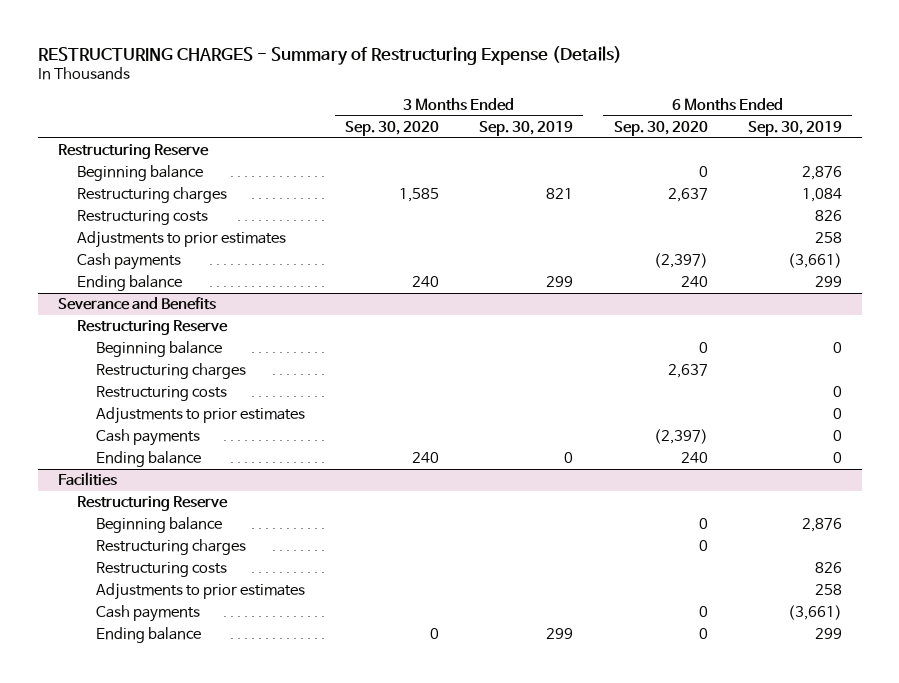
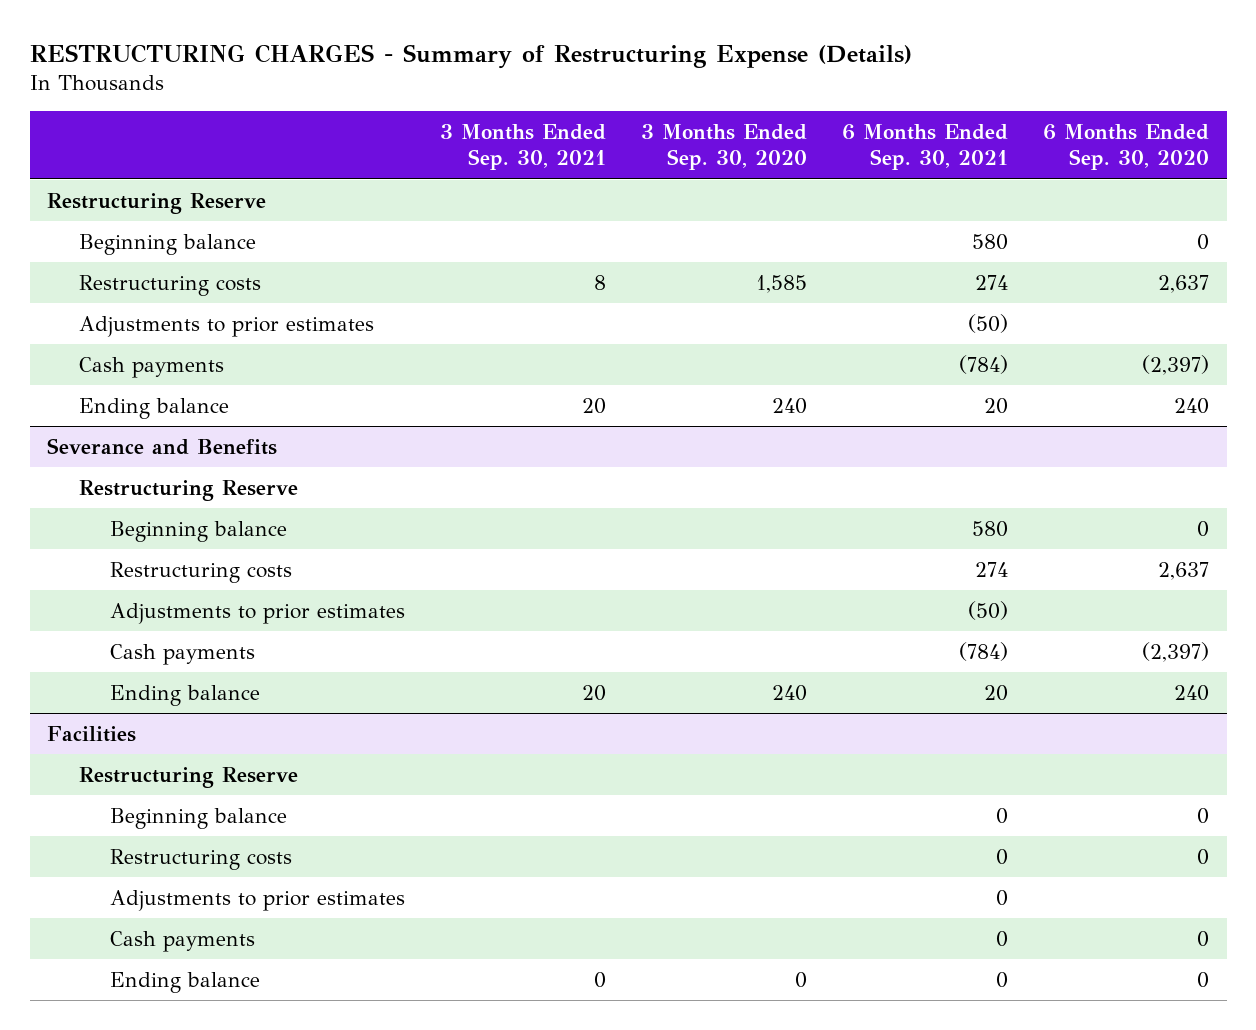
[479,120,574,136] Sep. 30, 2019 -> none
[747,120,842,136] Sep. 30, 2019 -> none
none -> [440,123,607,171] 3 Months Ended Sep. 30, 2021
none -> [842,123,1009,171] 6 Months Ended Sep. 30, 2021
[76,210,208,226] Restructuring costs -> none
[76,187,227,204] Restructuring charges -> [78,274,261,296] Restructuring costs
[95,386,227,402] Restructuring costs -> none
[95,363,246,380] Restructuring charges -> [110,561,293,583] Restructuring costs
[95,562,227,578] Restructuring costs -> none
[95,539,246,556] Restructuring charges -> [110,848,293,870] Restructuring costs

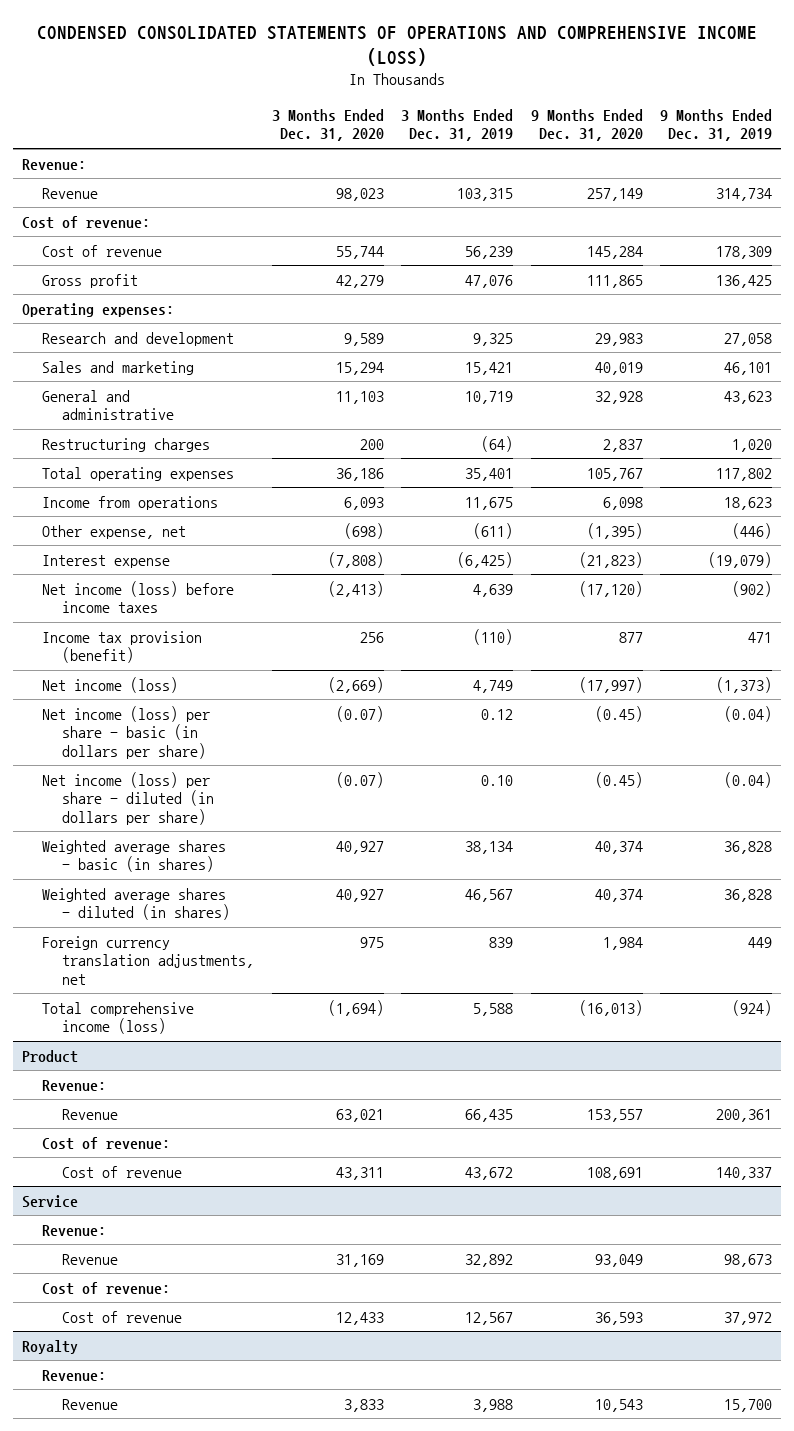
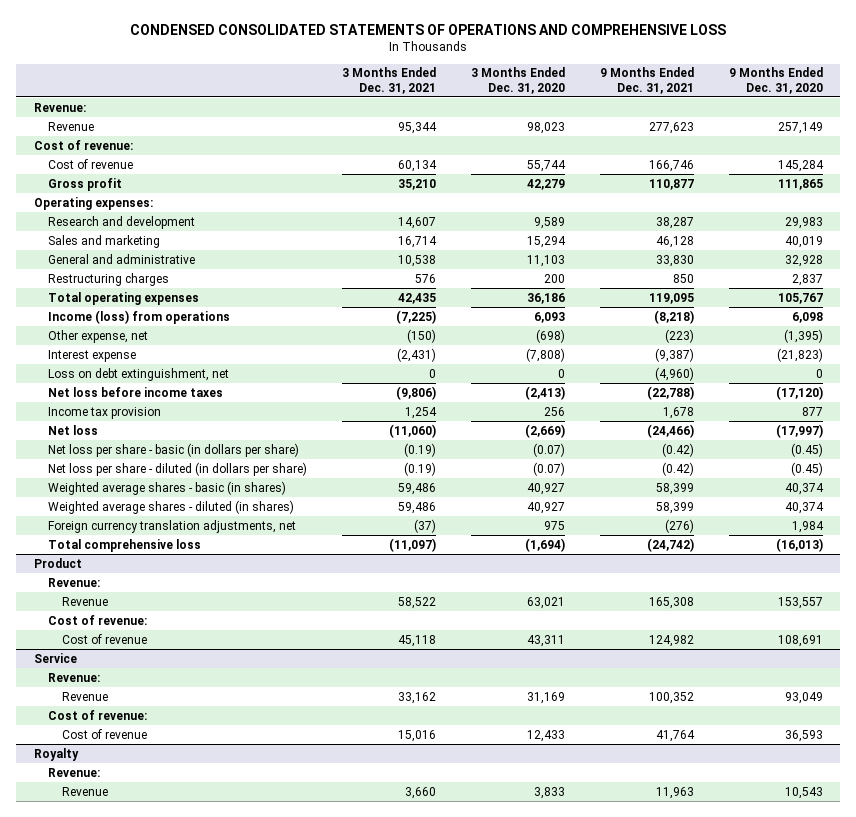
[37,26,758,66] CONDENSED CONSOLIDATED STATEMENTS OF OPERATIONS AND COMPREHENSIVE INCOME (LOSS) -> [130,23,727,35] CONDENSED CONSOLIDATED STATEMENTS OF OPERATIONS AND COMPREHENSIVE LOSS
[401,109,514,142] 3 Months Ended Dec. 31, 2019 -> none
[660,109,773,142] 9 Months Ended Dec. 31, 2019 -> none
none -> [341,67,436,94] 3 Months Ended Dec. 31, 2021
none -> [599,67,694,94] 9 Months Ended Dec. 31, 2021
[42,495,219,510] Income from operations -> [47,309,230,324] Income (loss) from operations
none -> [47,367,229,381] Loss on debt extinguishment, net
[42,580,235,614] Net income (loss) before income taxes -> [47,386,223,397] Net loss before income taxes
[42,630,203,664] Income tax provision (benefit) -> [47,406,161,419] Income tax provision
[42,676,179,693] Net income (loss) -> [47,424,98,435] Net loss
[42,705,211,759] Net income (loss) per share - basic (in dollars per share) -> [47,442,299,457] Net loss per share - basic (in dollars per share)
[42,771,215,825] Net income (loss) per share - diluted (in dollars per share) -> [47,461,307,476] Net loss per share - diluted (in dollars per share)
[42,1001,195,1035] Total comprehensive income (loss) -> [47,538,201,552] Total comprehensive loss

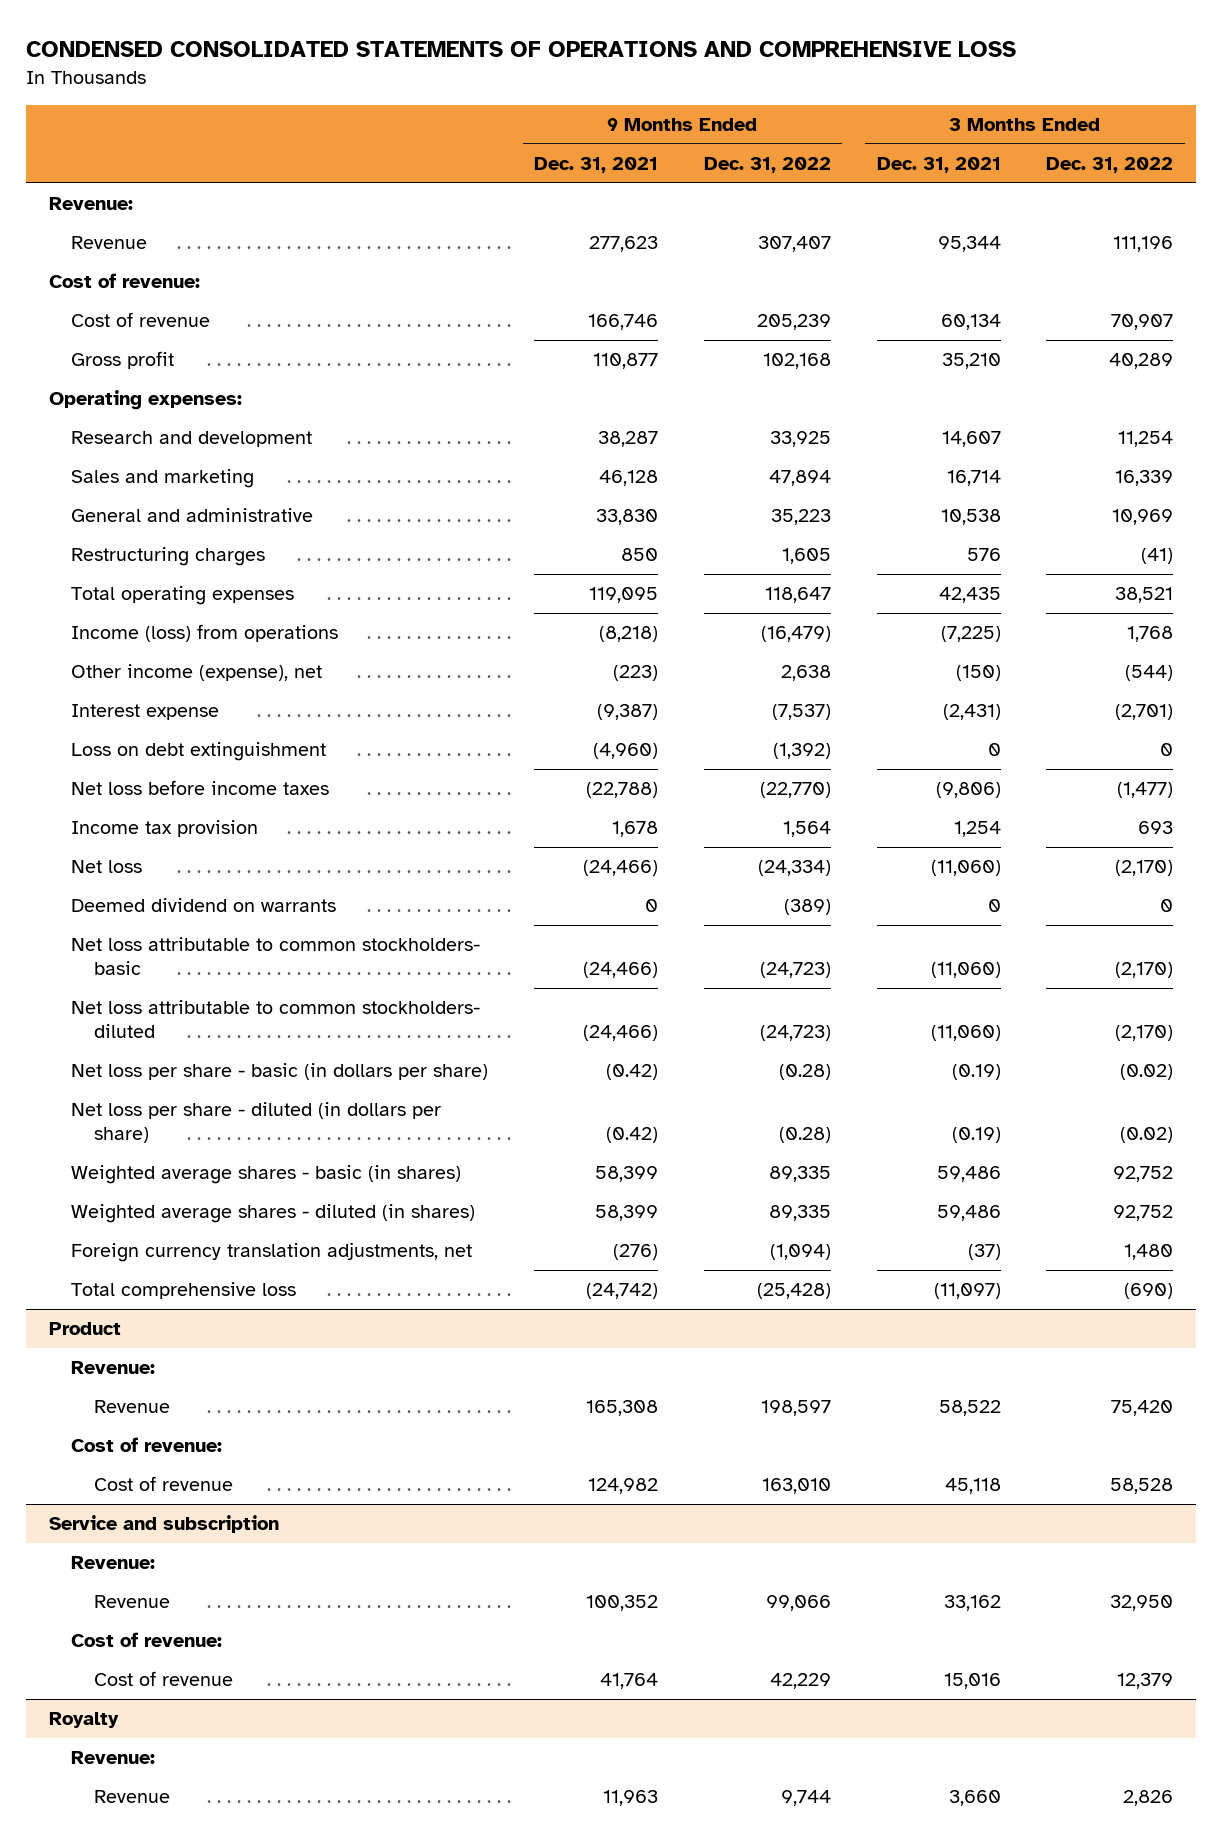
[470,67,565,94] 3 Months Ended Dec. 31, 2020 -> none
[728,67,823,94] 9 Months Ended Dec. 31, 2020 -> none
none -> [703,157,831,174] Dec. 31, 2022
none -> [1046,157,1174,174] Dec. 31, 2022
[47,329,148,343] Other expense, net -> [71,664,323,682] Other income (expense), net
[47,367,229,381] Loss on debt extinguishment, net -> [71,742,327,762] Loss on debt extinguishment
none -> [71,898,337,913] Deemed dividend on warrants
none -> [71,937,481,976] Net loss attributable to common stockholders- basic
none -> [71,1000,481,1039] Net loss attributable to common stockholders- diluted
[33,652,77,663] Service -> [48,1515,279,1534] Service and subscription

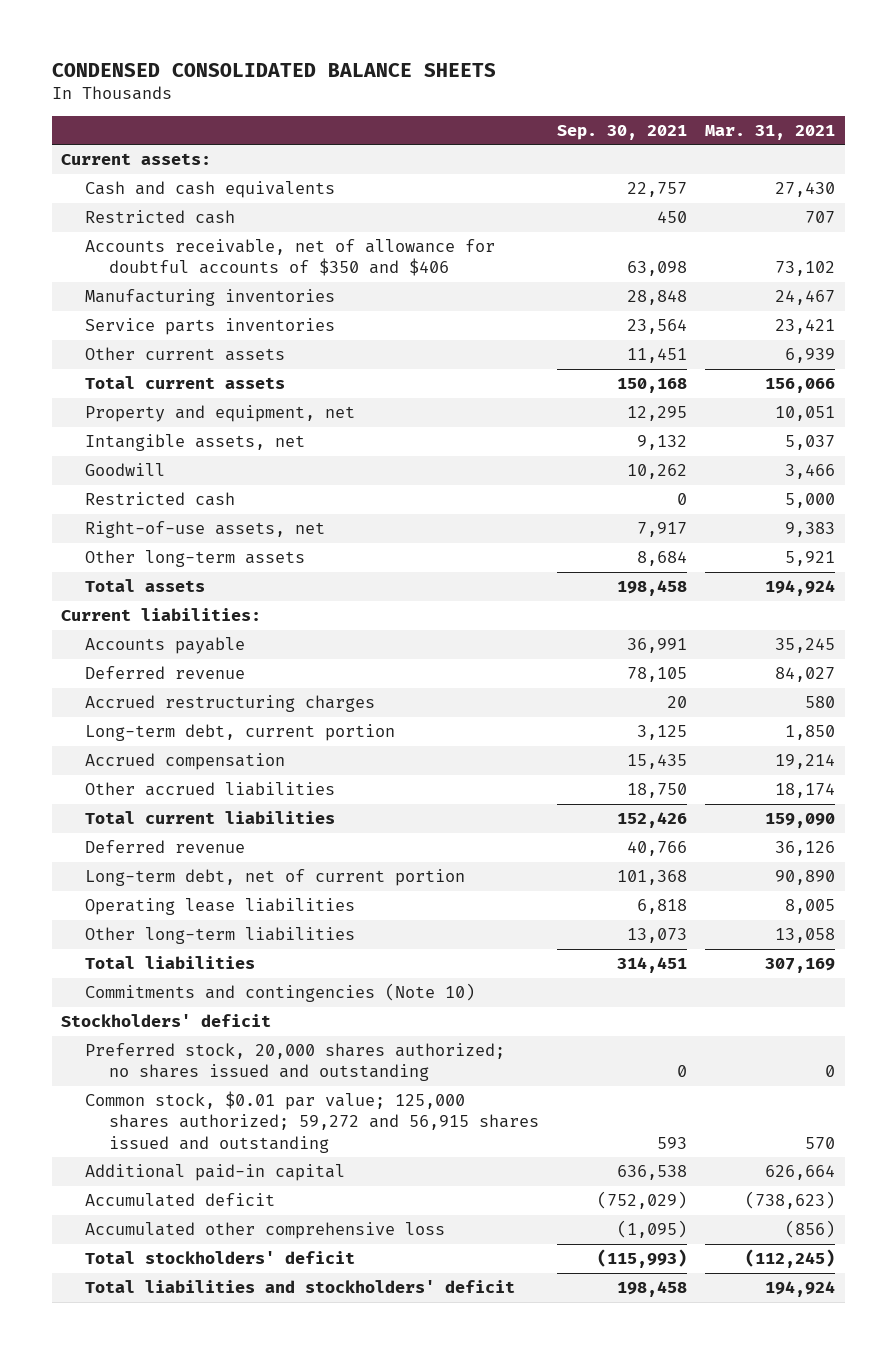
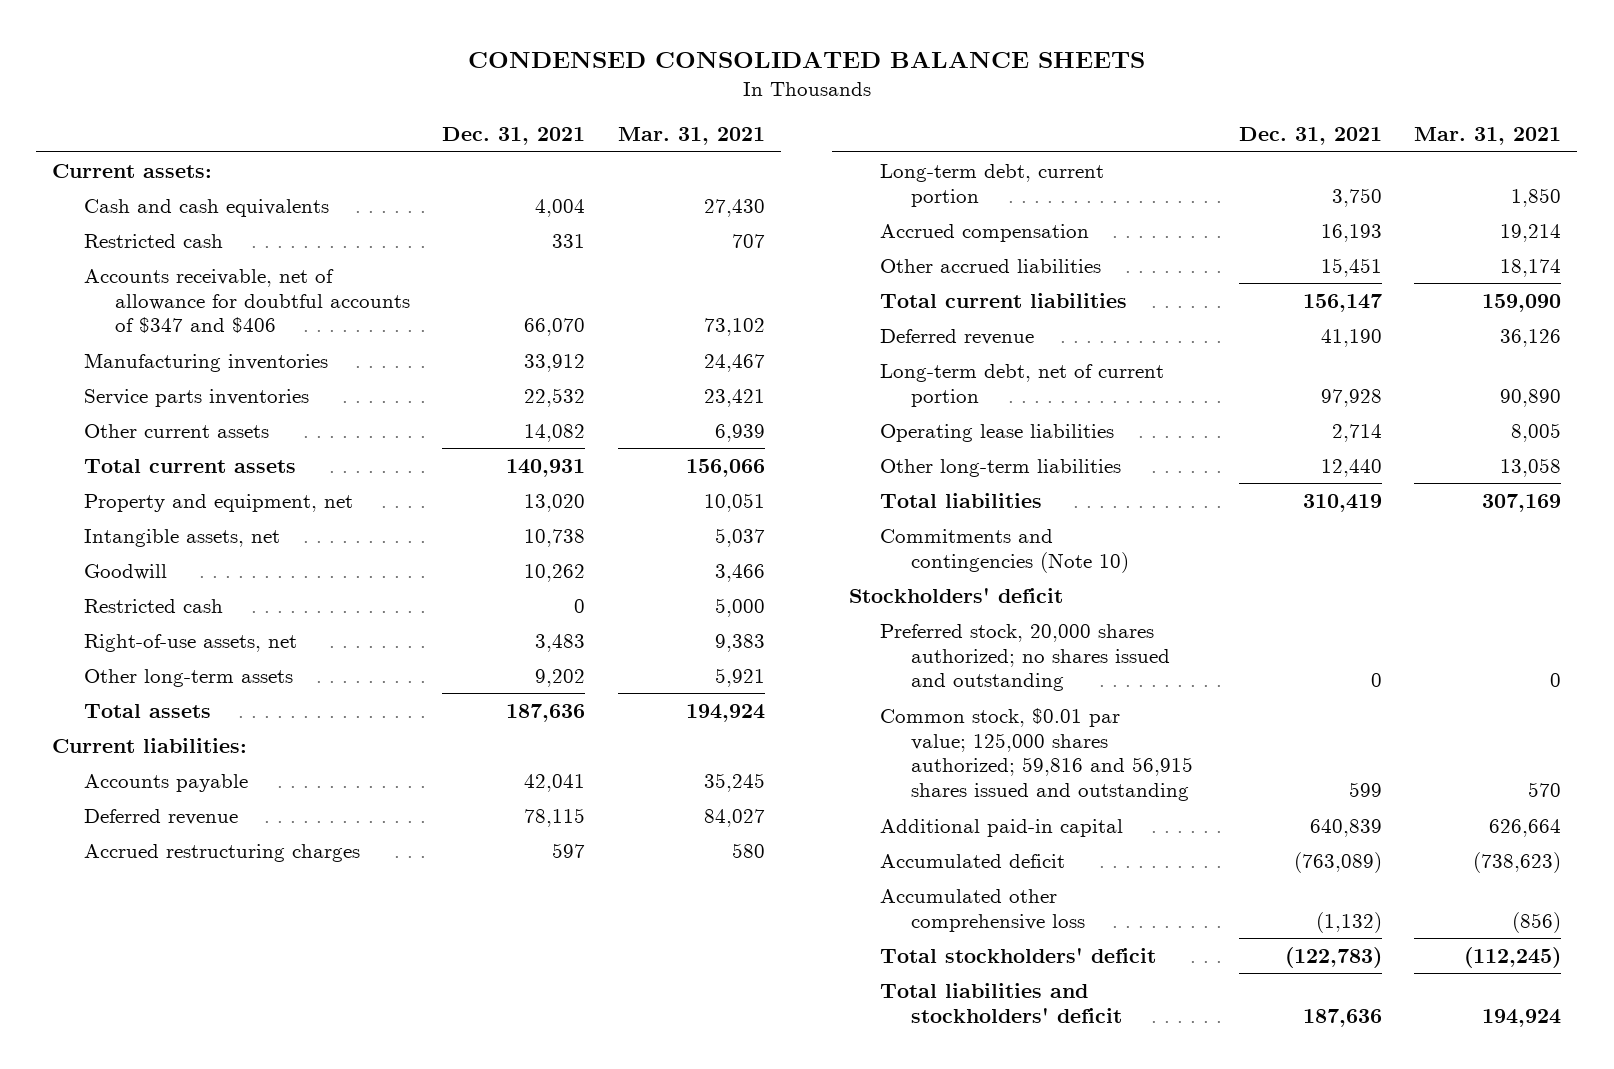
[557,124,688,140] Sep. 30, 2021 -> none
none -> [442,126,586,145] Dec. 31, 2021
[85,239,496,277] Accounts receivable, net of allowance for doubtful accounts of $350 and $406 -> [83,268,410,334] Accounts receivable, net of allowance for doubtful accounts of $347 and $406
[85,1091,540,1153] Common stock, $0.01 par value; 125,000 shares authorized; 59,272 and 56,915 shares issued and outstanding -> [879,707,1193,802] Common stock, $0.01 par value; 125,000 shares authorized; 59,816 and 56,915 shares issued and outstanding

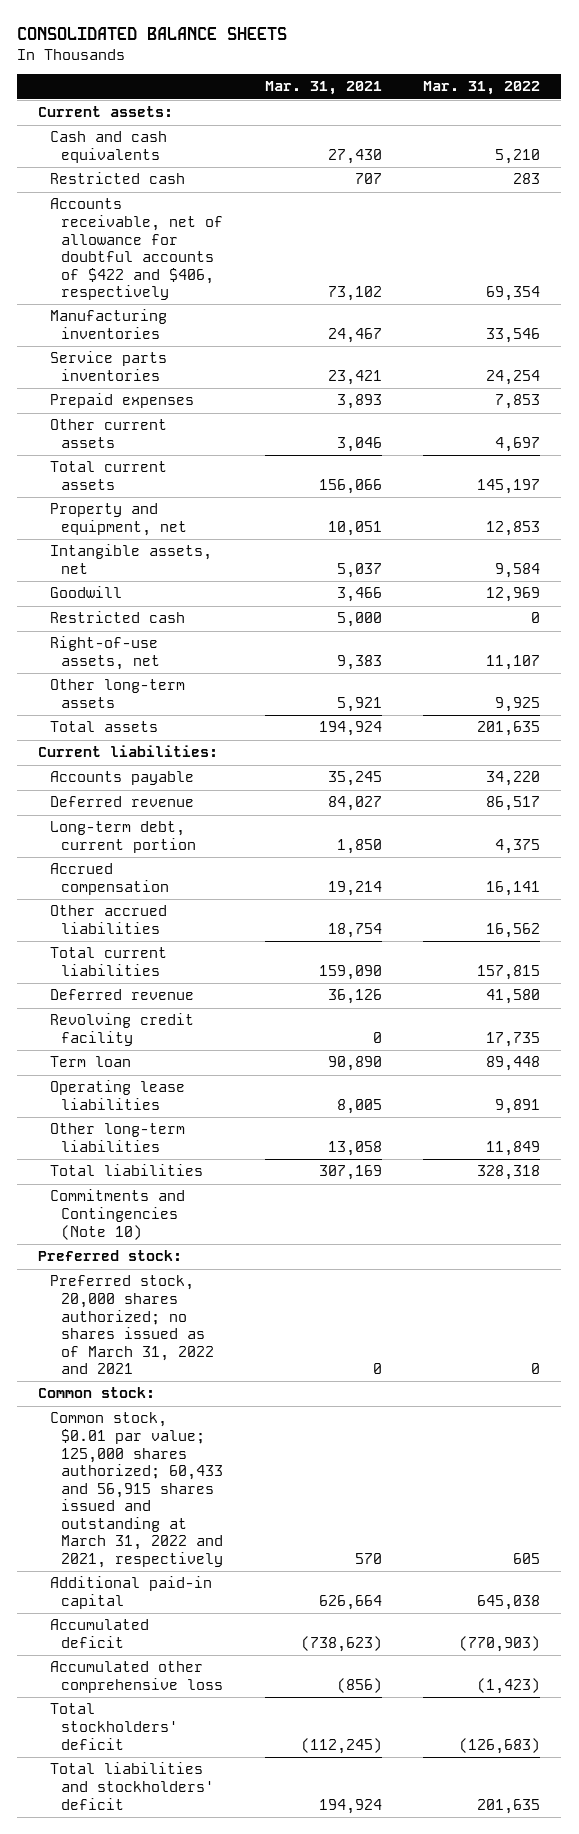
[467,51,1145,69] CONDENSED CONSOLIDATED BALANCE SHEETS -> [17,27,288,41] CONSOLIDATED BALANCE SHEETS
[442,126,586,145] Dec. 31, 2021 -> none
none -> [423,81,541,96] Mar. 31, 2022
[83,268,410,334] Accounts receivable, net of allowance for doubtful accounts of $347 and $406 -> [49,198,223,301] Accounts receivable, net of allowance for doubtful accounts of $422 and $406, respectively
none -> [49,393,194,409] Prepaid expenses
[714,423,765,442] 6,939 -> [336,436,382,452] 3,046
[83,843,360,862] Accrued restructuring charges -> none
[1500,258,1562,277] 18,174 -> [327,922,382,938] 18,754
none -> [49,1013,194,1046] Revolving credit facility
[879,363,1164,407] Long-term debt, net of current portion -> [49,1056,131,1068] Term loan
[848,587,1063,603] Stockholders' deficit -> none
[879,528,1129,573] Commitments and contingencies (Note 10) -> [49,1189,185,1240] Commitments and Contingencies (Note 10)
none -> [38,1250,183,1262] Preferred stock:
[879,623,1170,692] Preferred stock, 20,000 shares authorized; no shares issued and outstanding -> [49,1275,214,1375] Preferred stock, 20,000 shares authorized; no shares issued as of March 31, 2022 and 2021
none -> [38,1387,156,1399] Common stock:
[879,707,1193,802] Common stock, $0.01 par value; 125,000 shares authorized; 59,816 and 56,915 shares issued and outstanding -> [49,1412,223,1569] Common stock, $0.01 par value; 125,000 shares authorized; 60,433 and 56,915 shares issued and outstanding at March 31, 2022 and 2021, respectively

